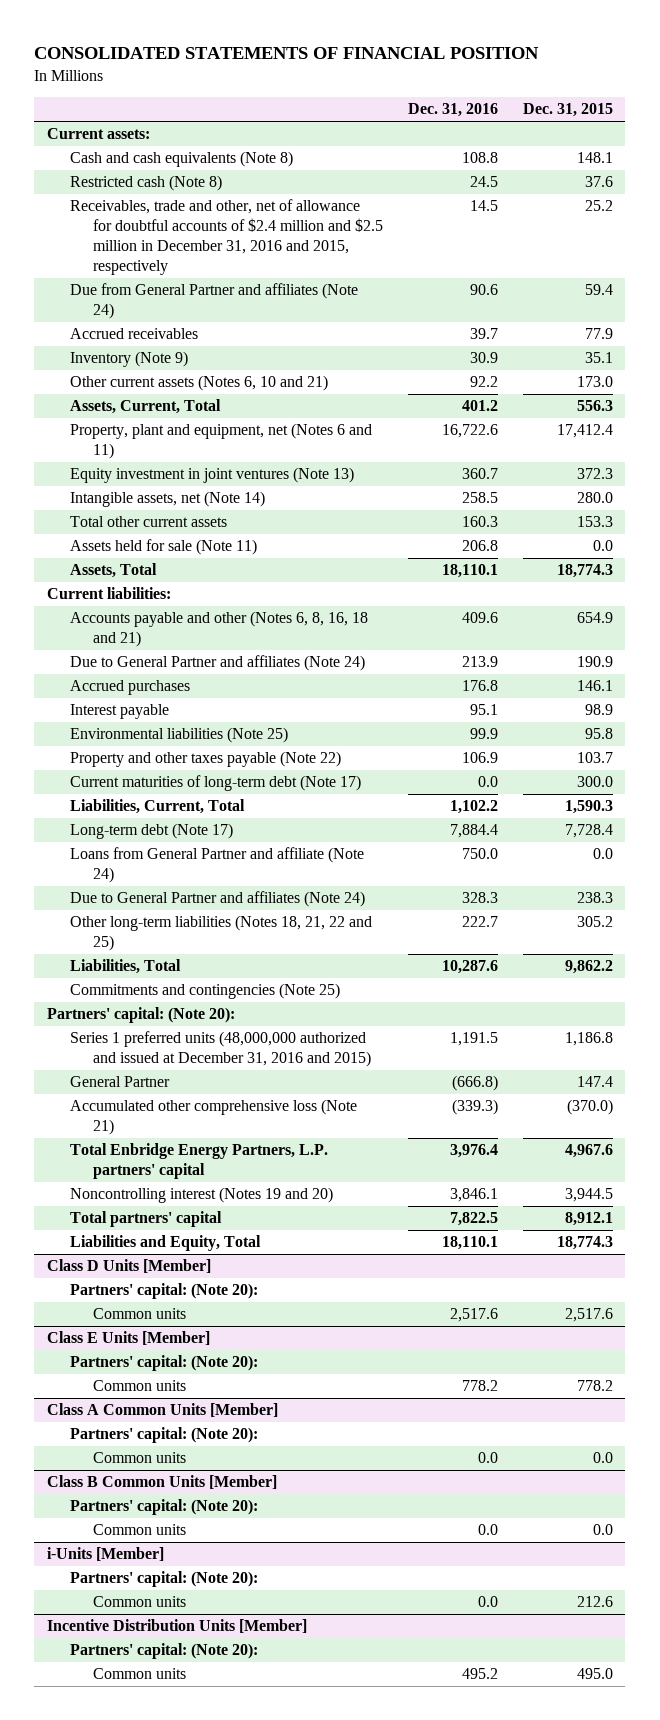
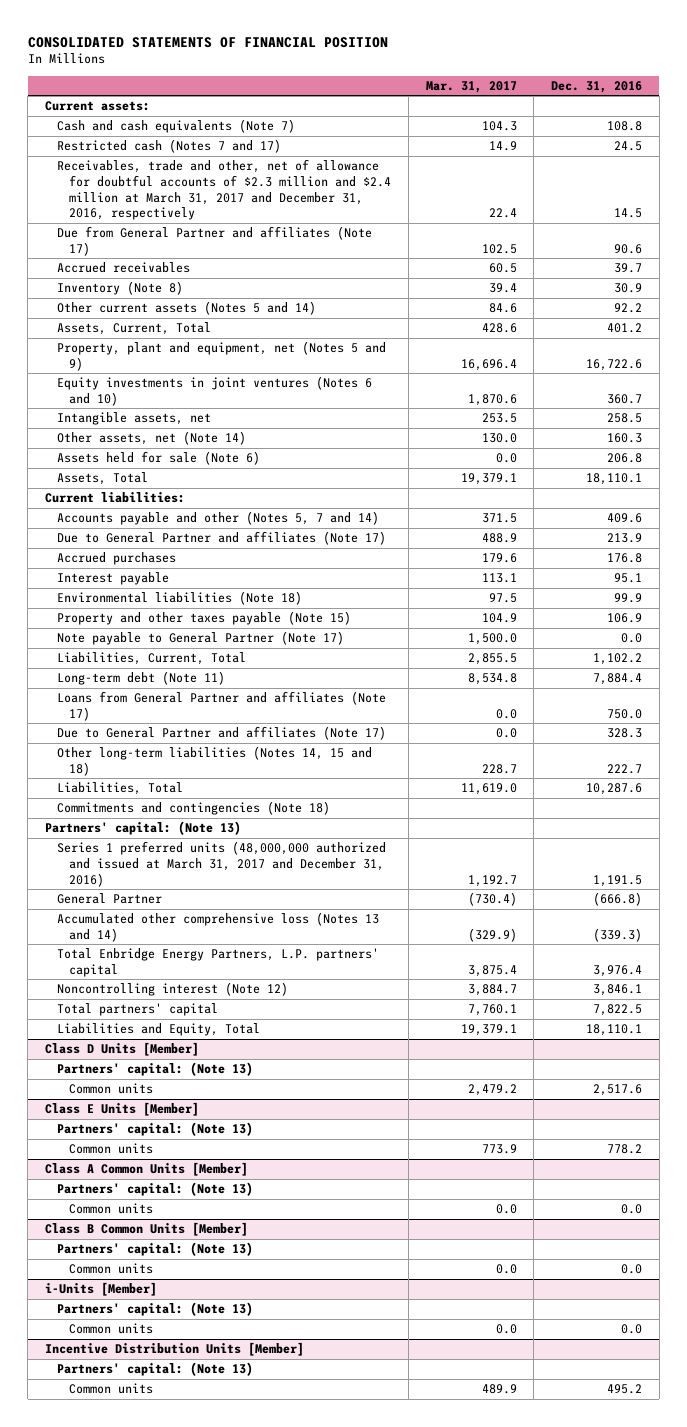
[522,103,613,118] Dec. 31, 2015 -> none
none -> [425,80,517,93] Mar. 31, 2017
[69,151,293,168] Cash and cash equivalents (Note 8) -> [56,119,295,134] Cash and cash equivalents (Note 7)
[69,175,222,192] Restricted cash (Note 8) -> [56,139,281,154] Restricted cash (Notes 7 and 17)
[69,199,383,276] Receivables, trade and other, net of allowance for doubtful accounts of $2.4 million and $2.5 million in December 31, 2016 and 2015, respectively -> [56,159,392,221] Receivables, trade and other, net of allowance for doubtful accounts of $2.3 million and $2.4 million at March 31, 2017 and December 31, 2016, respectively
[69,283,358,320] Due from General Partner and affiliates (Note 24) -> [56,226,372,256] Due from General Partner and affiliates (Note 17)
[69,351,188,368] Inventory (Note 9) -> [56,281,183,296] Inventory (Note 8)
[69,375,328,392] Other current assets (Notes 6, 10 and 21) -> [56,301,316,316] Other current assets (Notes 5 and 14)
[69,423,372,460] Property, plant and equipment, net (Notes 6 and 11) -> [56,341,386,371] Property, plant and equipment, net (Notes 5 and 9)
[69,467,354,484] Equity investment in joint ventures (Note 13) -> [56,376,372,406] Equity investments in joint ventures (Notes 6 and 10)
[69,491,265,508] Intangible assets, net (Note 14) -> [56,412,211,426] Intangible assets, net
[69,516,227,528] Total other current assets -> [56,431,246,446] Other assets, net (Note 14)
[69,539,257,556] Assets held for sale (Note 11) -> [56,451,260,466] Assets held for sale (Note 6)
[69,611,368,648] Accounts payable and other (Notes 6, 8, 16, 18 and 21) -> [56,511,379,526] Accounts payable and other (Notes 5, 7 and 14)
[69,655,365,672] Due to General Partner and affiliates (Note 24) -> [56,531,386,546] Due to General Partner and affiliates (Note 17)
[69,775,361,792] Current maturities of long-term debt (Note 17) -> none
[69,727,288,744] Environmental liabilities (Note 25) -> [56,591,302,606] Environmental liabilities (Note 18)
[69,751,341,768] Property and other taxes payable (Note 22) -> [56,611,351,626] Property and other taxes payable (Note 15)
none -> [56,631,344,646] Note payable to General Partner (Note 17)
[69,823,233,840] Long-term debt (Note 17) -> [56,671,225,686] Long-term debt (Note 11)
[69,847,364,884] Loans from General Partner and affiliate (Note 24) -> [56,691,386,721] Loans from General Partner and affiliates (Note 17)
[69,891,365,908] Due to General Partner and affiliates (Note 24) -> [56,726,386,741] Due to General Partner and affiliates (Note 17)
[69,915,372,952] Other long-term liabilities (Notes 18, 21, 22 and 25) -> [56,746,372,776] Other long-term liabilities (Notes 14, 15 and 18)
[69,983,340,1000] Commitments and contingencies (Note 25) -> [56,801,330,816] Commitments and contingencies (Note 18)
[46,1007,235,1024] Partners' capital: (Note 20): -> [44,821,241,836] Partners' capital: (Note 13)
[69,1031,371,1068] Series 1 preferred units (48,000,000 authorized and issued at December 31, 2016 and 2015) -> [56,841,386,887] Series 1 preferred units (48,000,000 authorized and issued at March 31, 2017 and December 31, 2016)
[69,1099,357,1136] Accumulated other comprehensive loss (Note 21) -> [56,912,379,942] Accumulated other comprehensive loss (Notes 13 and 14)
[69,1187,333,1204] Noncontrolling interest (Notes 19 and 20) -> [56,982,288,997] Noncontrolling interest (Note 12)
[69,1283,258,1300] Partners' capital: (Note 20): -> [56,1062,253,1077] Partners' capital: (Note 13)
[69,1355,258,1372] Partners' capital: (Note 20): -> [56,1122,253,1137] Partners' capital: (Note 13)
[69,1427,258,1444] Partners' capital: (Note 20): -> [56,1182,253,1197] Partners' capital: (Note 13)
[69,1499,258,1516] Partners' capital: (Note 20): -> [56,1242,253,1257] Partners' capital: (Note 13)
[69,1571,258,1588] Partners' capital: (Note 20): -> [56,1302,253,1317] Partners' capital: (Note 13)
[69,1643,258,1660] Partners' capital: (Note 20): -> [56,1362,253,1377] Partners' capital: (Note 13)

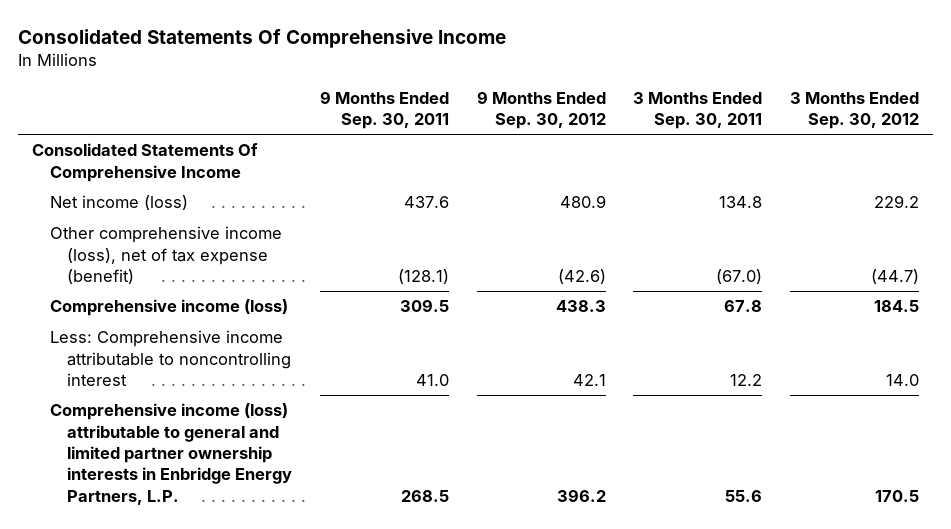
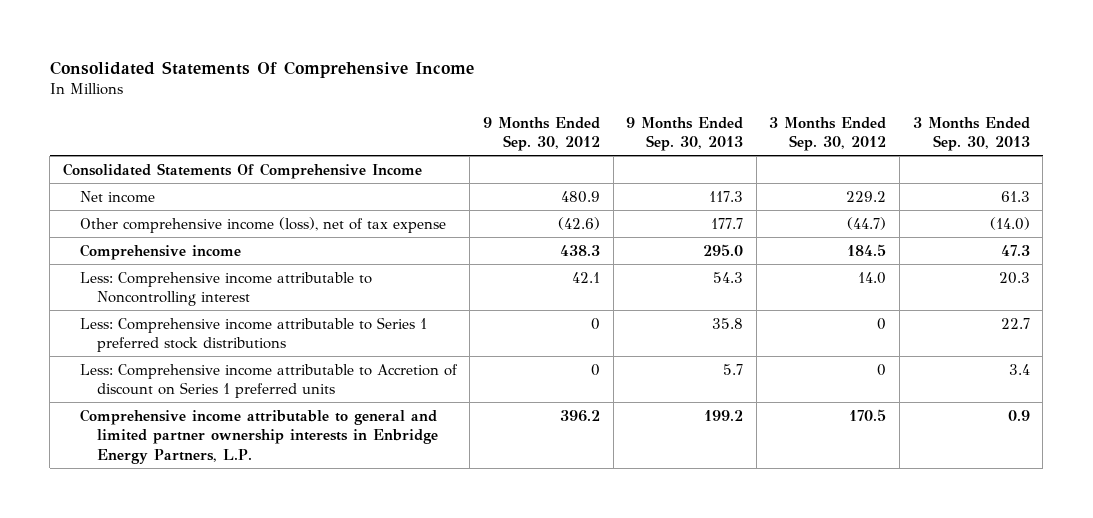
[319,90,449,130] 9 Months Ended Sep. 30, 2011 -> none
[633,91,763,130] 3 Months Ended Sep. 30, 2011 -> none
none -> [626,116,744,152] 9 Months Ended Sep. 30, 2013
none -> [912,116,1030,152] 3 Months Ended Sep. 30, 2013
[49,195,188,211] Net income (loss) -> [79,190,155,203] Net income
[49,226,282,285] Other comprehensive income (loss), net of tax expense (benefit) -> [79,216,446,233] Other comprehensive income (loss), net of tax expense
[49,299,288,317] Comprehensive income (loss) -> [79,243,241,260] Comprehensive income
[49,330,292,387] Less: Comprehensive income attributable to noncontrolling interest -> [79,271,372,307] Less: Comprehensive income attributable to Noncontrolling interest
none -> [79,316,427,353] Less: Comprehensive income attributable to Series 1 preferred stock distributions
none -> [79,363,458,399] Less: Comprehensive income attributable to Accretion of discount on Series 1 preferred units
[49,403,293,505] Comprehensive income (loss) attributable to general and limited partner ownership interests in Enbridge Energy Partners, L.P. -> [79,408,438,464] Comprehensive income attributable to general and limited partner ownership interests in Enbridge Energy Partners, L.P.

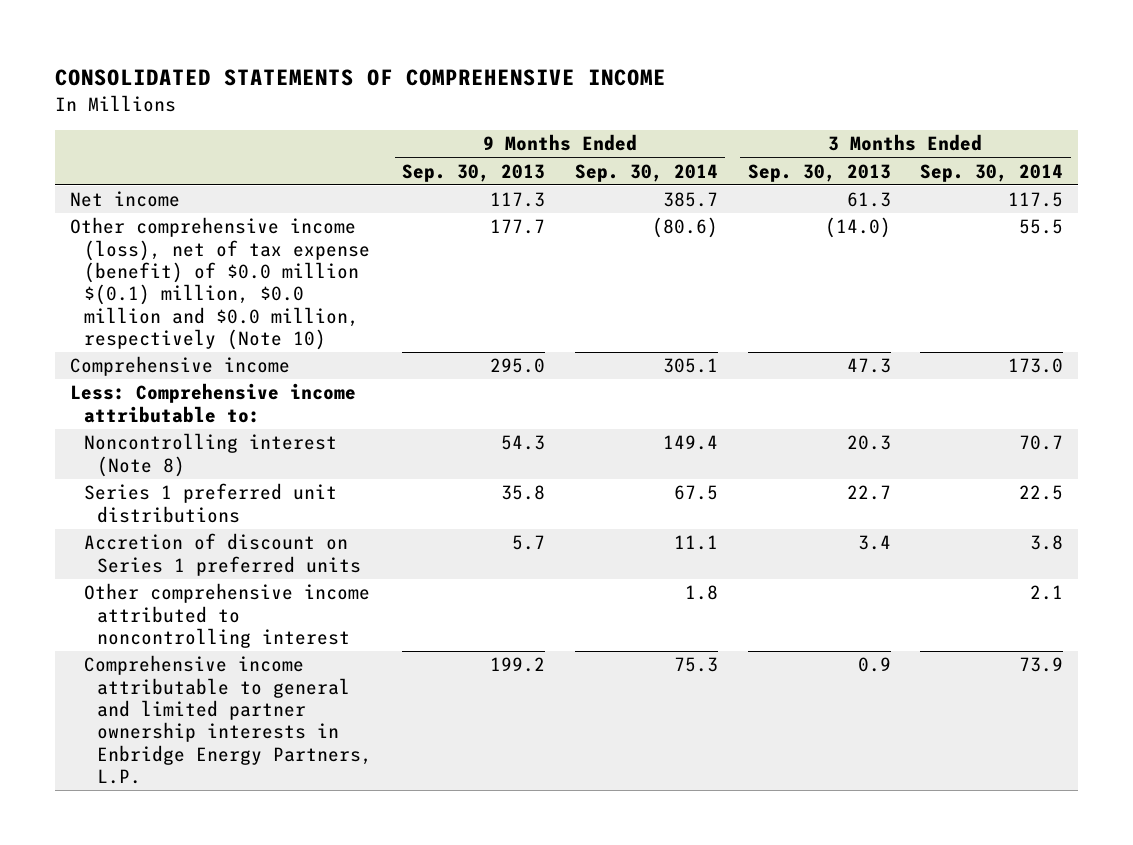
[49,60,474,78] Consolidated Statements Of Comprehensive Income -> [54,68,666,86] CONSOLIDATED STATEMENTS OF COMPREHENSIVE INCOME
[482,116,600,152] 9 Months Ended Sep. 30, 2012 -> none
[769,116,887,152] 3 Months Ended Sep. 30, 2012 -> none
none -> [574,163,718,182] Sep. 30, 2014
none -> [920,163,1064,182] Sep. 30, 2014
[62,162,422,179] Consolidated Statements Of Comprehensive Income -> none
[79,216,446,233] Other comprehensive income (loss), net of tax expense -> [69,217,370,350] Other comprehensive income (loss), net of tax expense (benefit) of $0.0 million $(0.1) million, $0.0 million and $0.0 million, respectively (Note 10)
none -> [69,383,356,423] Less: Comprehensive income attributable to:
[79,271,372,307] Less: Comprehensive income attributable to Noncontrolling interest -> [83,433,337,477] Noncontrolling interest (Note 8)
[79,316,427,353] Less: Comprehensive income attributable to Series 1 preferred stock distributions -> [83,483,337,523] Series 1 preferred unit distributions
[79,363,458,399] Less: Comprehensive income attributable to Accretion of discount on Series 1 preferred units -> [83,533,362,576] Accretion of discount on Series 1 preferred units
none -> [83,583,370,648] Other comprehensive income attributed to noncontrolling interest

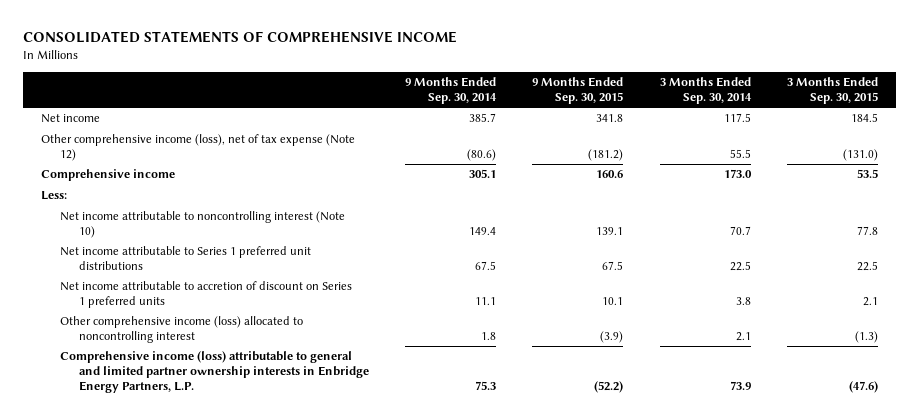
[402,163,546,182] Sep. 30, 2013 -> none
[747,163,891,182] Sep. 30, 2013 -> none
none -> [532,77,624,105] 9 Months Ended Sep. 30, 2015
none -> [787,77,879,105] 3 Months Ended Sep. 30, 2015
[69,217,370,350] Other comprehensive income (loss), net of tax expense (benefit) of $0.0 million $(0.1) million, $0.0 million and $0.0 million, respectively (Note 10) -> [40,134,355,162] Other comprehensive income (loss), net of tax expense (Note 12)
[69,383,356,423] Less: Comprehensive income attributable to: -> [40,191,67,201] Less:
[83,433,337,477] Noncontrolling interest (Note 8) -> [59,211,345,239] Net income attributable to noncontrolling interest (Note 10)
[83,483,337,523] Series 1 preferred unit distributions -> [59,246,311,271] Net income attributable to Series 1 preferred unit distributions
[83,533,362,576] Accretion of discount on Series 1 preferred units -> [59,281,352,309] Net income attributable to accretion of discount on Series 1 preferred units
[83,583,370,648] Other comprehensive income attributed to noncontrolling interest -> [59,316,303,344] Other comprehensive income (loss) allocated to noncontrolling interest
[83,655,373,784] Comprehensive income attributable to general and limited partner ownership interests in Enbridge Energy Partners, L.P. -> [59,351,369,393] Comprehensive income (loss) attributable to general and limited partner ownership interests in Enbridge Energy Partners, L.P.

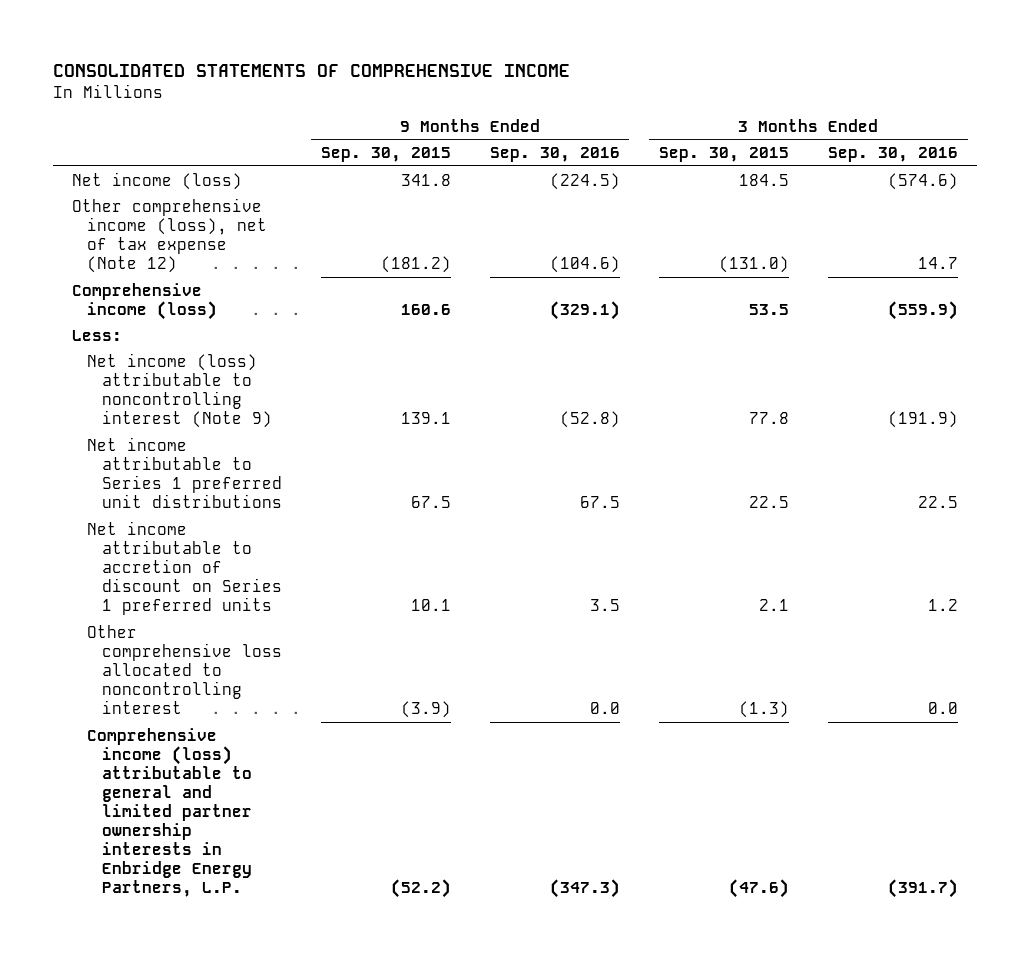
[404,77,497,105] 9 Months Ended Sep. 30, 2014 -> none
[659,77,752,105] 3 Months Ended Sep. 30, 2014 -> none
none -> [489,147,620,163] Sep. 30, 2016
none -> [827,147,958,163] Sep. 30, 2016
[40,114,100,124] Net income -> [72,171,243,190] Net income (loss)
[40,169,175,182] Comprehensive income -> [72,282,217,320] Comprehensive income (loss)
[59,211,345,239] Net income attributable to noncontrolling interest (Note 10) -> [86,352,272,428] Net income (loss) attributable to noncontrolling interest (Note 9)
[59,316,303,344] Other comprehensive income (loss) allocated to noncontrolling interest -> [86,624,282,714] Other comprehensive loss allocated to noncontrolling interest

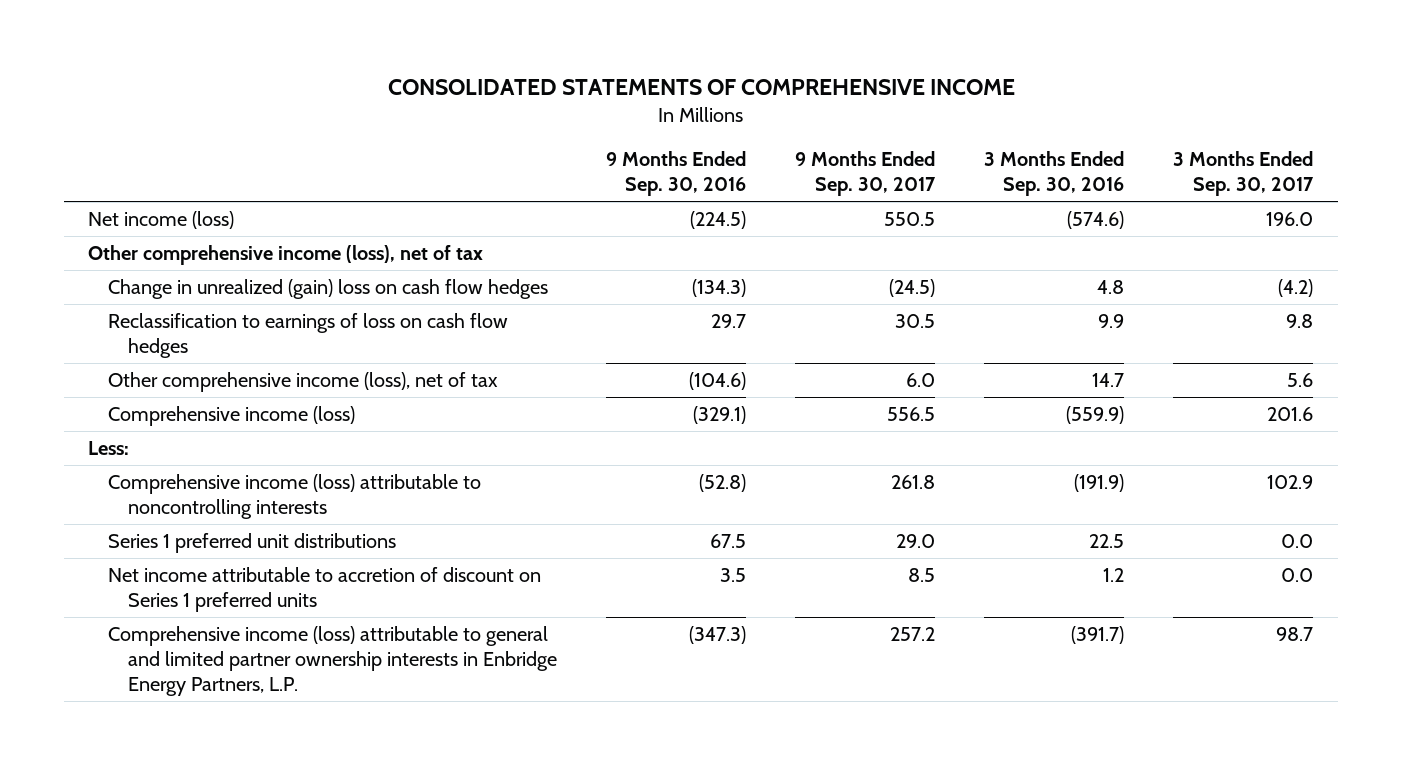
[320,147,451,163] Sep. 30, 2015 -> none
[658,147,789,163] Sep. 30, 2015 -> none
none -> [794,150,936,196] 9 Months Ended Sep. 30, 2017
none -> [1173,150,1315,196] 3 Months Ended Sep. 30, 2017
none -> [88,245,484,266] Other comprehensive income (loss), net of tax
none -> [108,279,549,300] Change in unrealized (gain) loss on cash flow hedges
none -> [108,313,509,359] Reclassification to earnings of loss on cash flow hedges
[72,197,267,273] Other comprehensive income (loss), net of tax expense (Note 12) -> [108,372,499,393] Other comprehensive income (loss), net of tax
[86,352,272,428] Net income (loss) attributable to noncontrolling interest (Note 9) -> [108,474,482,520] Comprehensive income (loss) attributable to noncontrolling interests
[86,436,282,508] Net income attributable to Series 1 preferred unit distributions -> [108,533,397,554] Series 1 preferred unit distributions
[86,624,282,714] Other comprehensive loss allocated to noncontrolling interest -> none

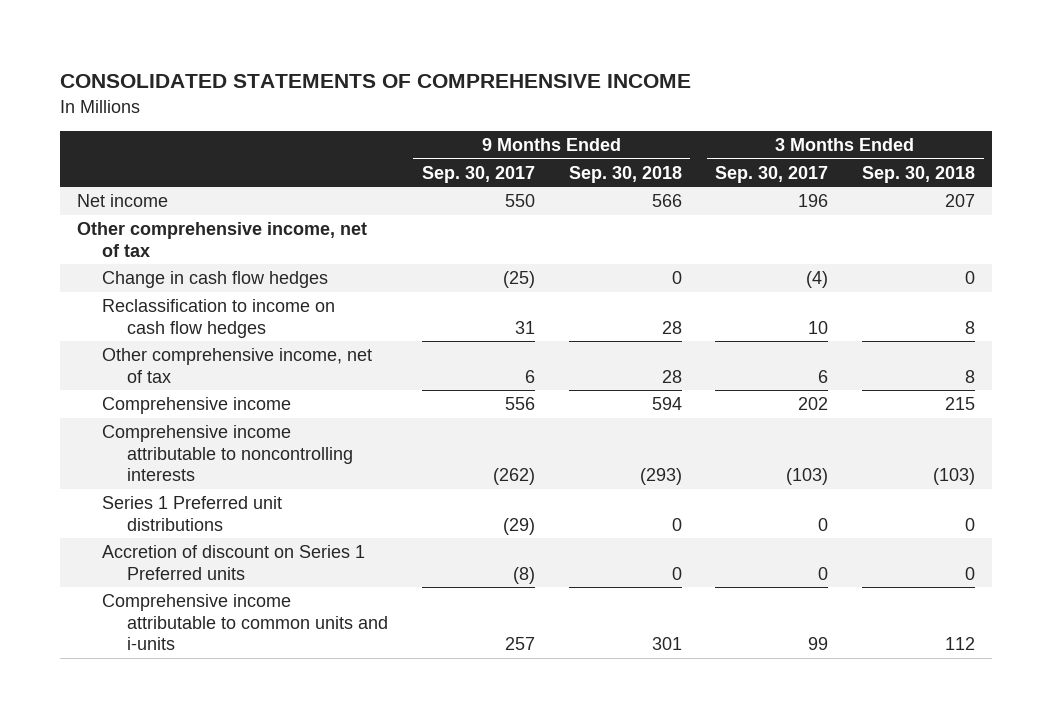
[605,150,746,196] 9 Months Ended Sep. 30, 2016 -> none
[984,150,1125,196] 3 Months Ended Sep. 30, 2016 -> none
none -> [568,165,682,183] Sep. 30, 2018
none -> [862,165,976,183] Sep. 30, 2018
[88,441,130,456] Less: -> none
[88,211,235,230] Net income (loss) -> [76,194,168,208] Net income
[883,212,935,227] 550.5 -> [504,194,535,208] 550
[1266,212,1314,227] 196.0 -> [798,194,829,208] 196
[88,245,484,266] Other comprehensive income (loss), net of tax -> [76,222,367,257] Other comprehensive income, net of tax
[108,279,549,300] Change in unrealized (gain) loss on cash flow hedges -> [101,271,328,289] Change in cash flow hedges
[888,279,935,298] (24.5) -> [502,271,535,289] (25)
[1278,279,1314,298] (4.2) -> [806,271,829,289] (4)
[108,313,509,359] Reclassification to earnings of loss on cash flow hedges -> [101,299,335,338] Reclassification to income on cash flow hedges
[894,314,935,329] 30.5 -> [514,320,535,334] 31
[1286,314,1314,329] 9.8 -> [808,320,829,334] 10
[108,372,499,393] Other comprehensive income (loss), net of tax -> [101,348,372,383] Other comprehensive income, net of tax
[905,373,935,388] 6.0 -> [524,369,535,383] 6
[1287,373,1314,388] 5.6 -> [818,369,829,383] 6
[108,406,356,427] Comprehensive income (loss) -> [101,397,291,415] Comprehensive income
[886,407,935,422] 556.5 -> [504,397,535,411] 556
[1267,407,1314,422] 201.6 -> [798,397,829,411] 202
[108,474,482,520] Comprehensive income (loss) attributable to noncontrolling interests -> [101,425,353,482] Comprehensive income attributable to noncontrolling interests
[890,475,935,490] 261.8 -> [492,468,535,486] (262)
[1267,475,1314,490] 102.9 -> [786,468,829,486] (103)
[108,533,397,554] Series 1 preferred unit distributions -> [101,496,282,531] Series 1 Preferred unit distributions
[895,534,935,549] 29.0 -> [502,517,535,535] (29)
[1281,534,1314,549] 0.0 -> [818,517,829,531] 0
[108,567,542,613] Net income attributable to accretion of discount on Series 1 preferred units -> [101,545,365,580] Accretion of discount on Series 1 Preferred units
[907,568,935,583] 8.5 -> [512,566,535,584] (8)
[1281,568,1314,583] 0.0 -> [818,566,829,580] 0
[108,626,557,697] Comprehensive income (loss) attributable to general and limited partner ownership interests in Enbridge Energy Partners, L.P. -> [101,594,388,651] Comprehensive income attributable to common units and i-units
[889,627,935,642] 257.2 -> [504,637,535,651] 257
[1276,627,1314,642] 98.7 -> [808,637,829,651] 99

